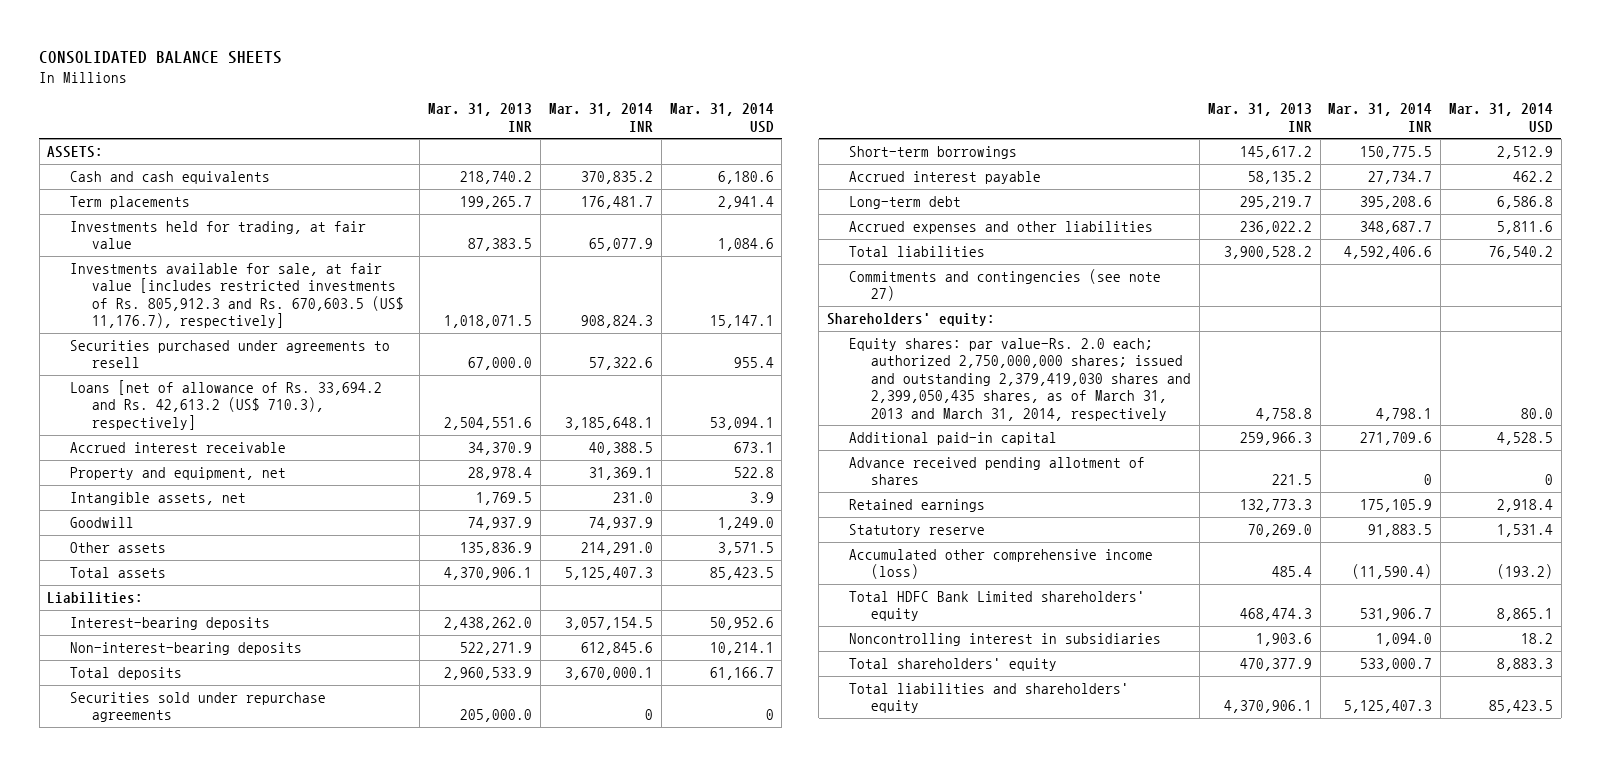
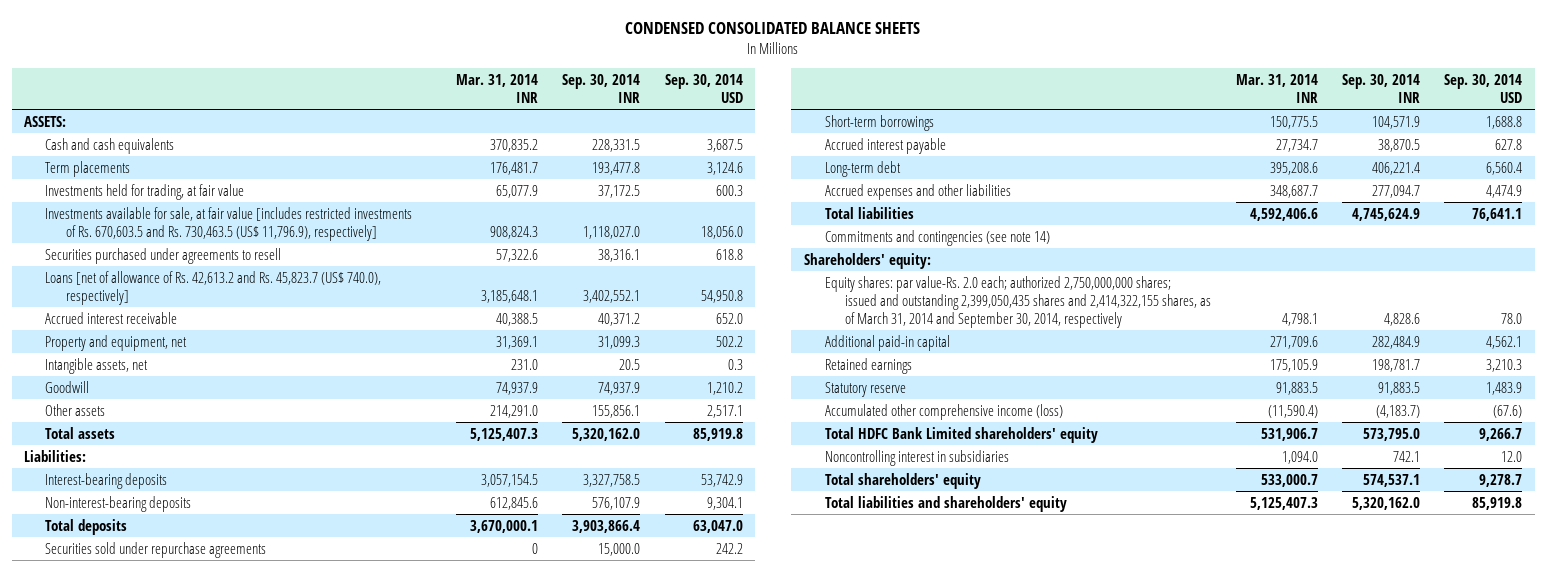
[39,50,283,64] CONSOLIDATED BALANCE SHEETS -> [625,22,921,35] CONDENSED CONSOLIDATED BALANCE SHEETS
[428,103,533,132] Mar. 31, 2013 INR -> none
[669,103,774,133] Mar. 31, 2014 USD -> none
none -> [562,73,641,104] Sep. 30, 2014 INR
none -> [664,73,743,104] Sep. 30, 2014 USD
[69,263,404,329] Investments available for sale, at fair value [includes restricted investments of Rs. 805,912.3 and Rs. 670,603.5 (US$ 11,176.7), respectively] -> [44,206,412,241] Investments available for sale, at fair value [includes restricted investments of Rs. 670,603.5 and Rs. 730,463.5 (US$ 11,796.9), respectively]
[69,380,382,430] Loans [net of allowance of Rs. 33,694.2 and Rs. 42,613.2 (US$ 710.3), respectively] -> [44,270,381,305] Loans [net of allowance of Rs. 42,613.2 and Rs. 45,823.7 (US$ 740.0), respectively]
[848,269,1161,302] Commitments and contingencies (see note 27) -> [824,229,1050,246] Commitments and contingencies (see note 14)
[848,338,1192,421] Equity shares: par value-Rs. 2.0 each; authorized 2,750,000,000 shares; issued and outstanding 2,379,419,030 shares and 2,399,050,435 shares, as of March 31, 2013 and March 31, 2014, respectively -> [824,275,1212,328] Equity shares: par value-Rs. 2.0 each; authorized 2,750,000,000 shares; issued and outstanding 2,399,050,435 shares and 2,414,322,155 shares, as of March 31, 2014 and September 30, 2014, respectively
[848,457,1145,486] Advance received pending allotment of shares -> none

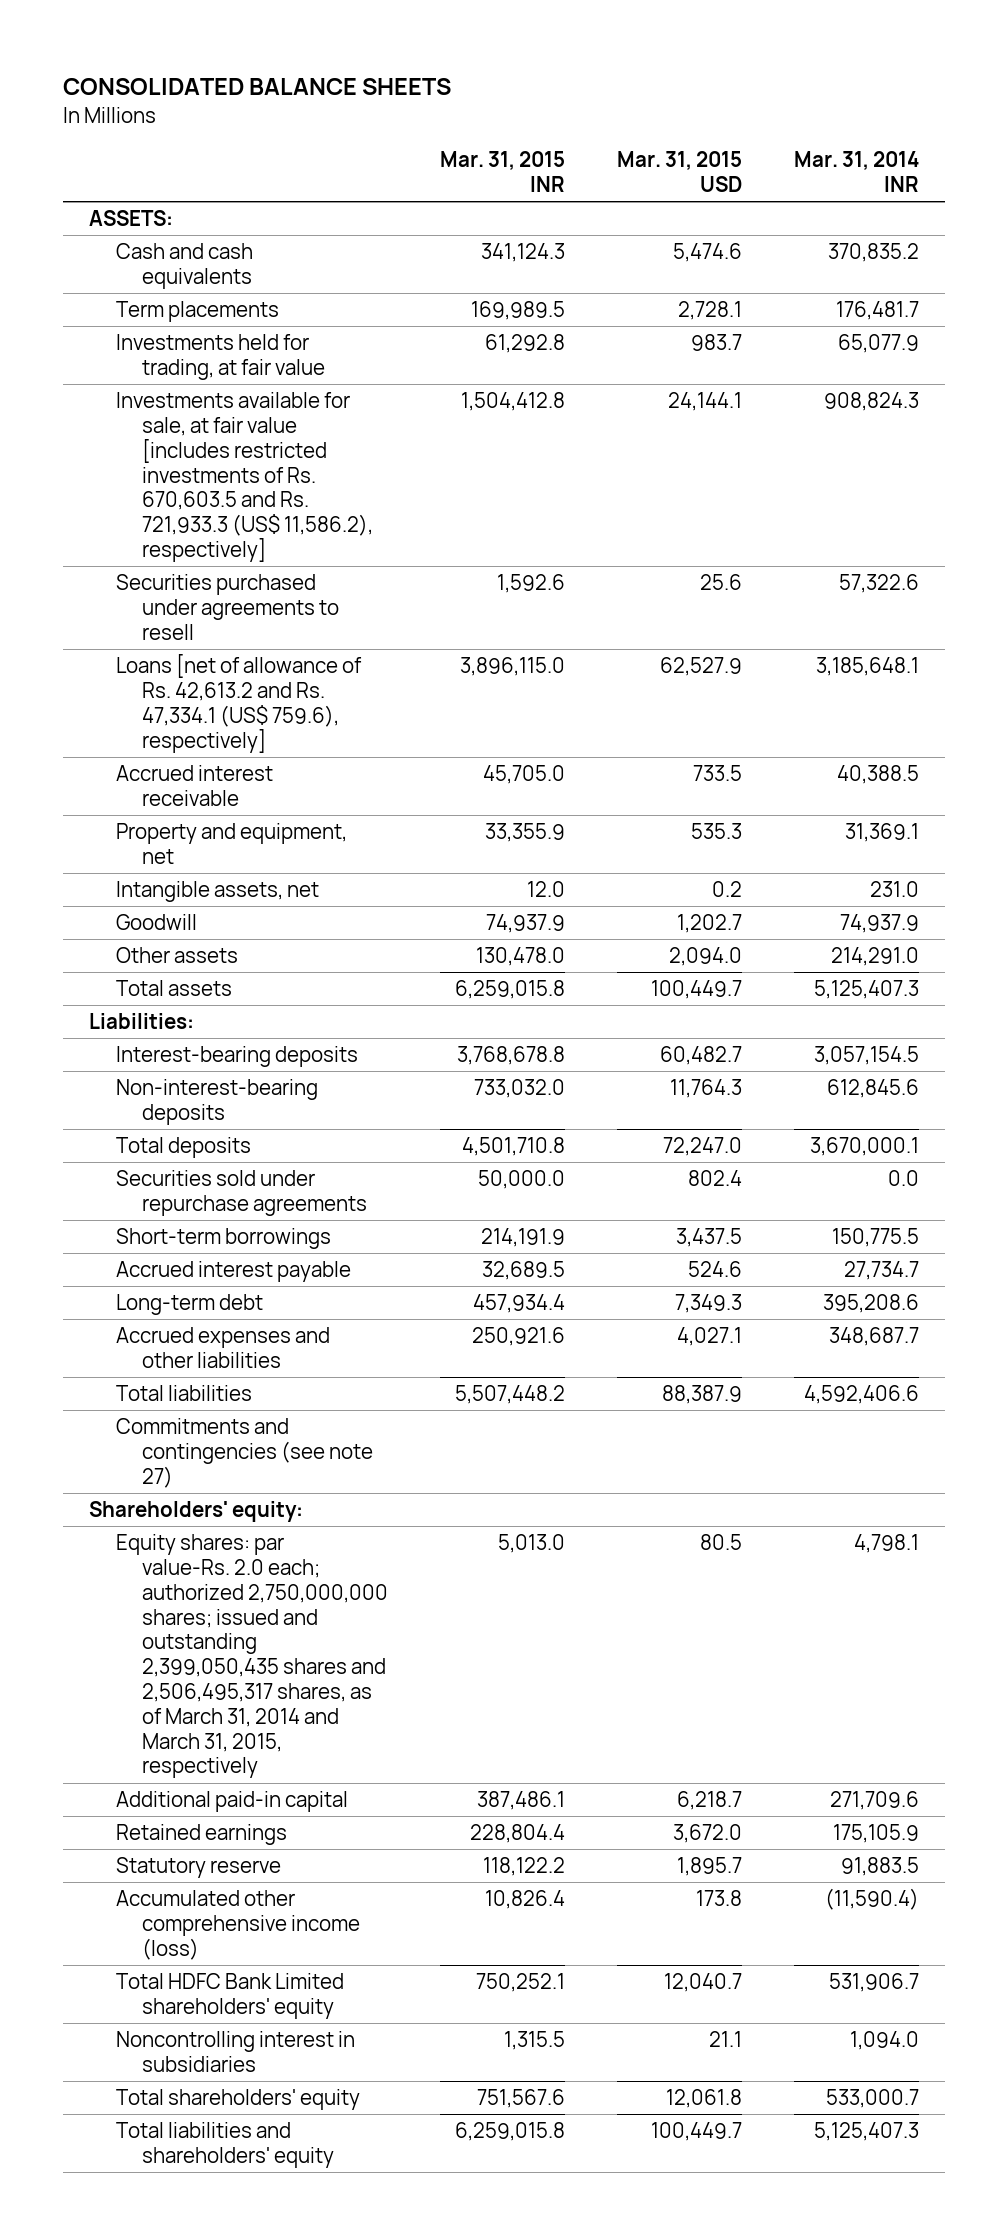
[625,22,921,35] CONDENSED CONSOLIDATED BALANCE SHEETS -> [63,77,452,95] CONSOLIDATED BALANCE SHEETS
[562,73,641,104] Sep. 30, 2014 INR -> none
[664,73,743,104] Sep. 30, 2014 USD -> none
none -> [440,151,566,193] Mar. 31, 2015 INR
none -> [617,151,743,193] Mar. 31, 2015 USD
[44,206,412,241] Investments available for sale, at fair value [includes restricted investments of Rs. 670,603.5 and Rs. 730,463.5 (US$ 11,796.9), respectively] -> [115,392,374,562] Investments available for sale, at fair value [includes restricted investments of Rs. 670,603.5 and Rs. 721,933.3 (US$ 11,586.2), respectively]
[44,270,381,305] Loans [net of allowance of Rs. 42,613.2 and Rs. 45,823.7 (US$ 740.0), respectively] -> [115,654,362,753] Loans [net of allowance of Rs. 42,613.2 and Rs. 47,334.1 (US$ 759.6), respectively]
[532,542,539,554] 0 -> [887,1170,919,1187] 0.0
[824,229,1050,246] Commitments and contingencies (see note 14) -> [115,1418,374,1488] Commitments and contingencies (see note 27)
[824,275,1212,328] Equity shares: par value-Rs. 2.0 each; authorized 2,750,000,000 shares; issued and outstanding 2,399,050,435 shares and 2,414,322,155 shares, as of March 31, 2014 and September 30, 2014, respectively -> [115,1534,389,1779] Equity shares: par value-Rs. 2.0 each; authorized 2,750,000,000 shares; issued and outstanding 2,399,050,435 shares and 2,506,495,317 shares, as of March 31, 2014 and March 31, 2015, respectively

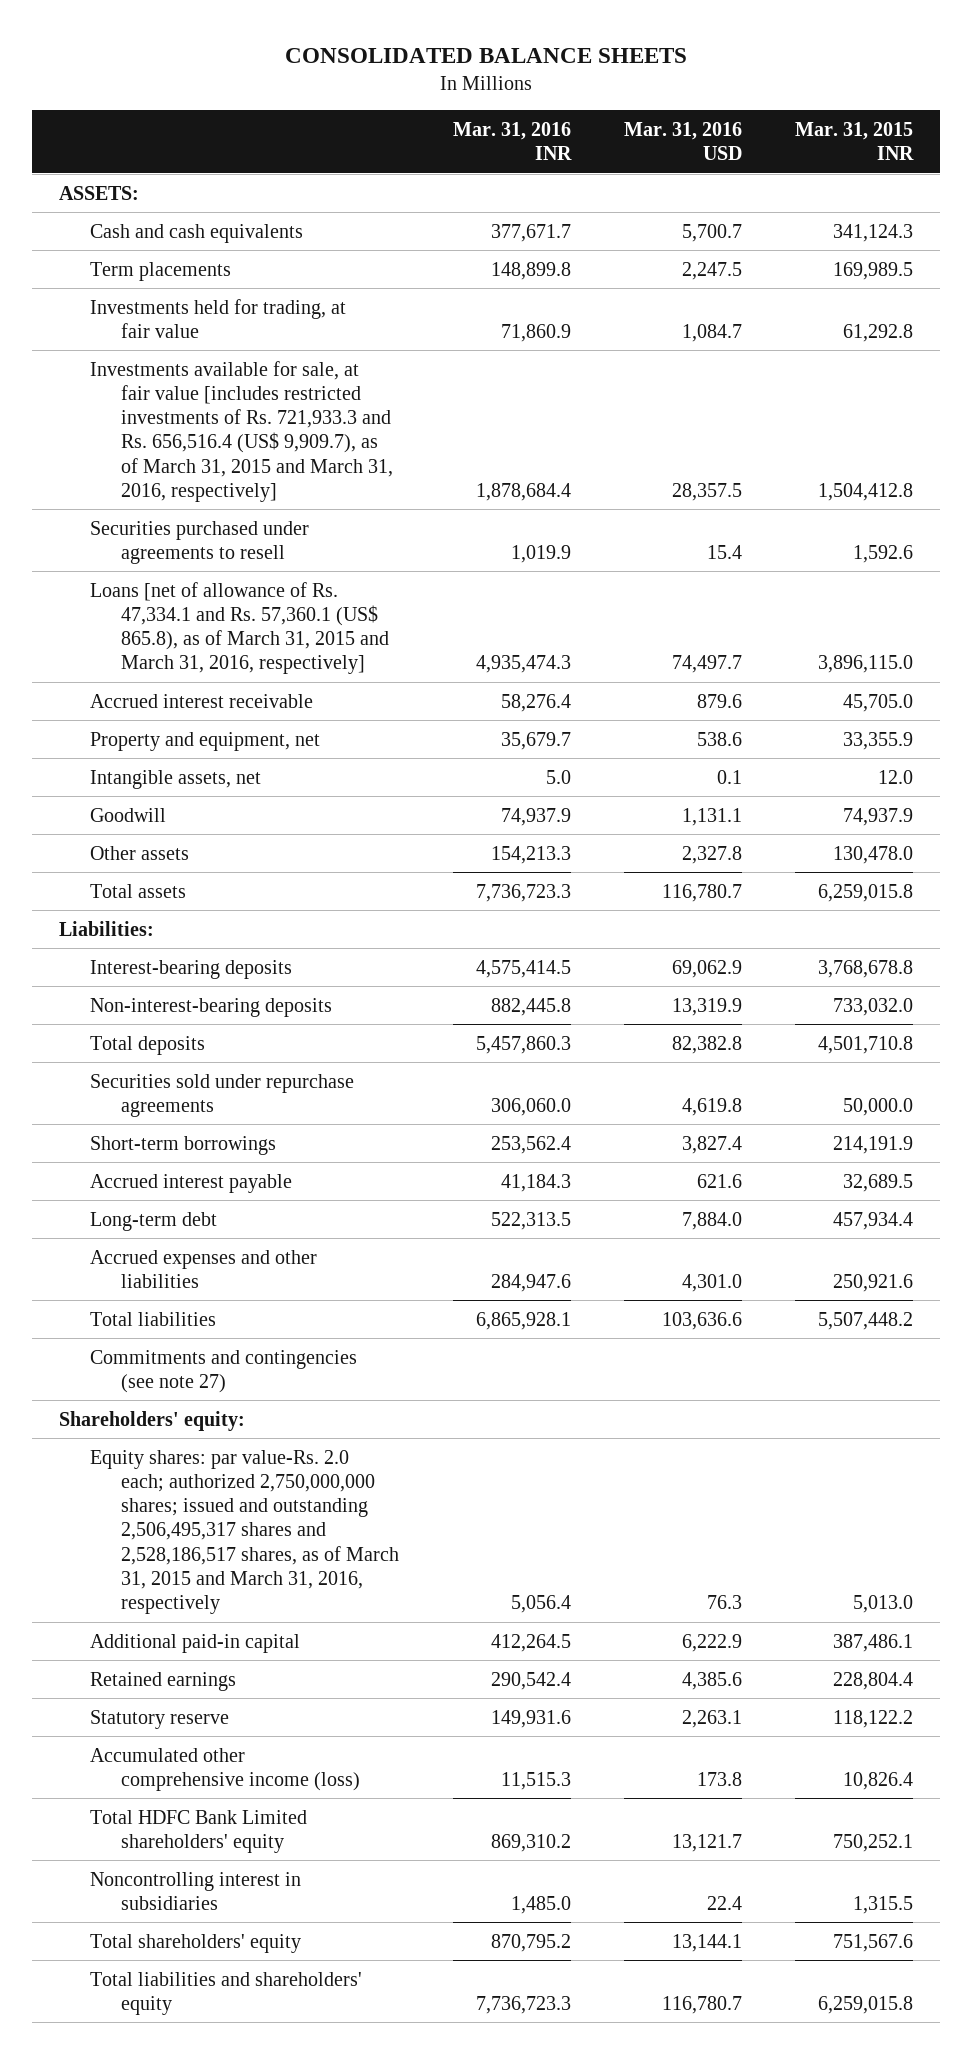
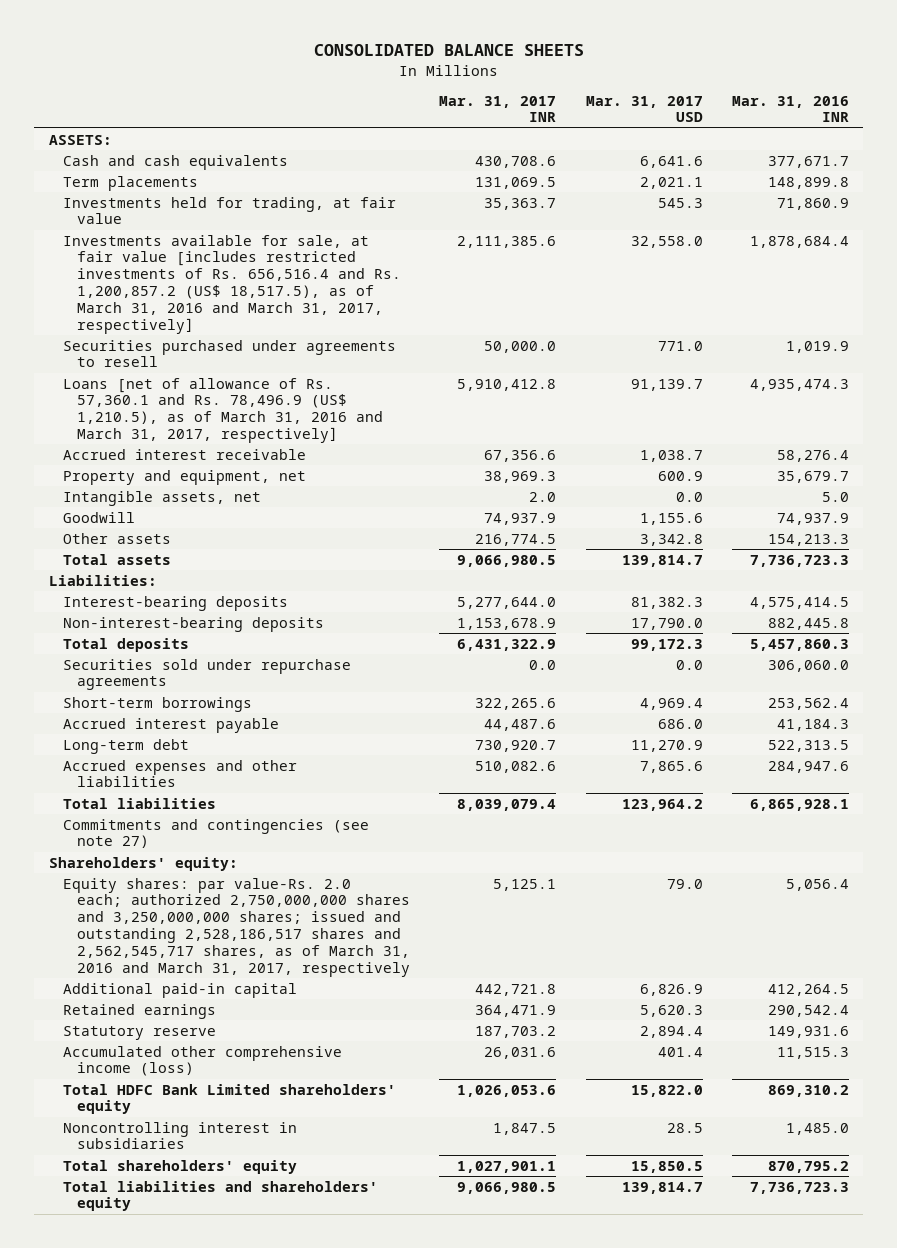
[624,121,743,161] Mar. 31, 2016 USD -> none
[795,121,915,161] Mar. 31, 2015 INR -> none
none -> [439,95,557,123] Mar. 31, 2017 INR
none -> [585,95,703,123] Mar. 31, 2017 USD
[90,360,394,502] Investments available for sale, at fair value [includes restricted investments of Rs. 721,933.3 and Rs. 656,516.4 (US$ 9,909.7), as of March 31, 2015 and March 31, 2016, respectively] -> [63,234,402,334] Investments available for sale, at fair value [includes restricted investments of Rs. 656,516.4 and Rs. 1,200,857.2 (US$ 18,517.5), as of March 31, 2016 and March 31, 2017, respectively]
[90,581,390,675] Loans [net of allowance of Rs. 47,334.1 and Rs. 57,360.1 (US$ 865.8), as of March 31, 2015 and March 31, 2016, respectively] -> [63,377,384,443] Loans [net of allowance of Rs. 57,360.1 and Rs. 78,496.9 (US$ 1,210.5), as of March 31, 2016 and March 31, 2017, respectively]
[90,1449,400,1614] Equity shares: par value-Rs. 2.0 each; authorized 2,750,000,000 shares; issued and outstanding 2,506,495,317 shares and 2,528,186,517 shares, as of March 31, 2015 and March 31, 2016, respectively -> [63,877,411,977] Equity shares: par value-Rs. 2.0 each; authorized 2,750,000,000 shares and 3,250,000,000 shares; issued and outstanding 2,528,186,517 shares and 2,562,545,717 shares, as of March 31, 2016 and March 31, 2017, respectively

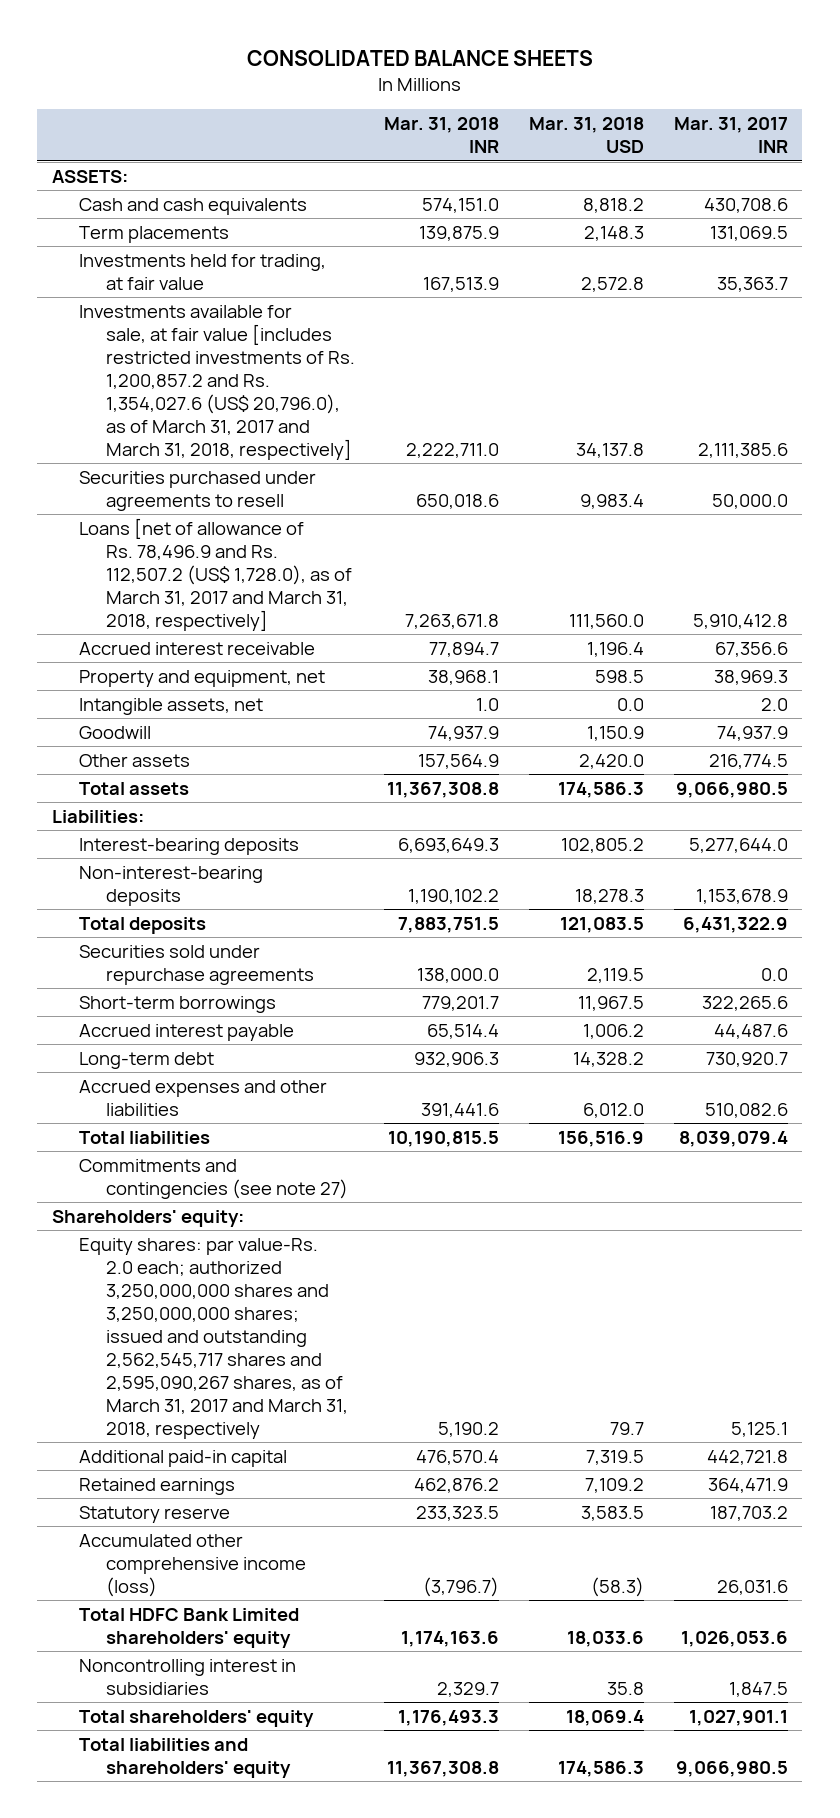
[585,95,703,123] Mar. 31, 2017 USD -> none
[731,95,849,123] Mar. 31, 2016 INR -> none
none -> [384,117,500,154] Mar. 31, 2018 INR
none -> [528,117,644,154] Mar. 31, 2018 USD
[63,234,402,334] Investments available for sale, at fair value [includes restricted investments of Rs. 656,516.4 and Rs. 1,200,857.2 (US$ 18,517.5), as of March 31, 2016 and March 31, 2017, respectively] -> [79,304,355,460] Investments available for sale, at fair value [includes restricted investments of Rs. 1,200,857.2 and Rs. 1,354,027.6 (US$ 20,796.0), as of March 31, 2017 and March 31, 2018, respectively]
[63,377,384,443] Loans [net of allowance of Rs. 57,360.1 and Rs. 78,496.9 (US$ 1,210.5), as of March 31, 2016 and March 31, 2017, respectively] -> [79,517,352,631] Loans [net of allowance of Rs. 78,496.9 and Rs. 112,507.2 (US$ 1,728.0), as of March 31, 2017 and March 31, 2018, respectively]
[63,877,411,977] Equity shares: par value-Rs. 2.0 each; authorized 2,750,000,000 shares and 3,250,000,000 shares; issued and outstanding 2,528,186,517 shares and 2,562,545,717 shares, as of March 31, 2016 and March 31, 2017, respectively -> [79,1237,348,1439] Equity shares: par value-Rs. 2.0 each; authorized 3,250,000,000 shares and 3,250,000,000 shares; issued and outstanding 2,562,545,717 shares and 2,595,090,267 shares, as of March 31, 2017 and March 31, 2018, respectively

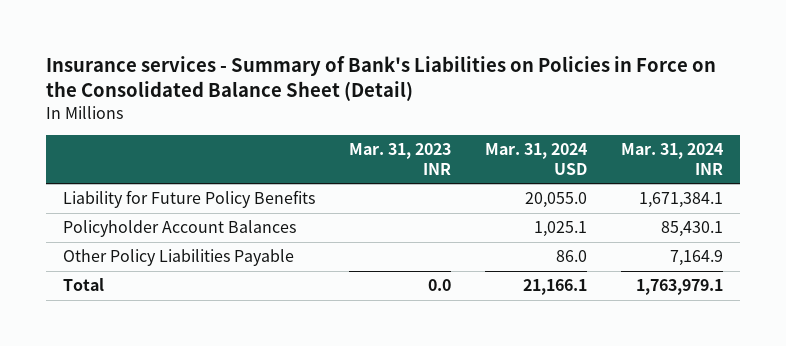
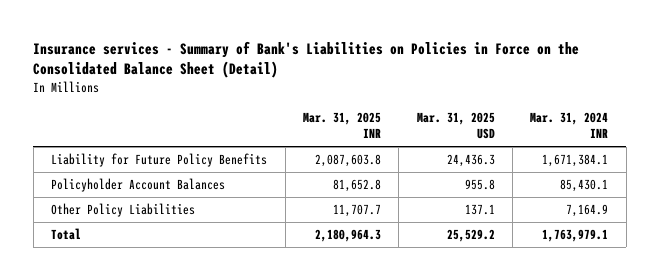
[349,143,452,175] Mar. 31, 2023 INR -> none
[485,143,588,175] Mar. 31, 2024 USD -> none
none -> [302,112,381,139] Mar. 31, 2025 INR
none -> [416,112,495,140] Mar. 31, 2025 USD
[63,249,295,267] Other Policy Liabilities Payable -> [51,203,196,218] Other Policy Liabilities

